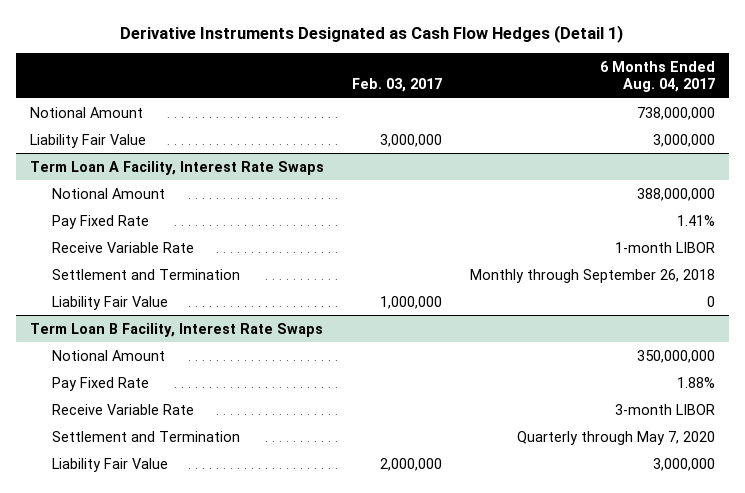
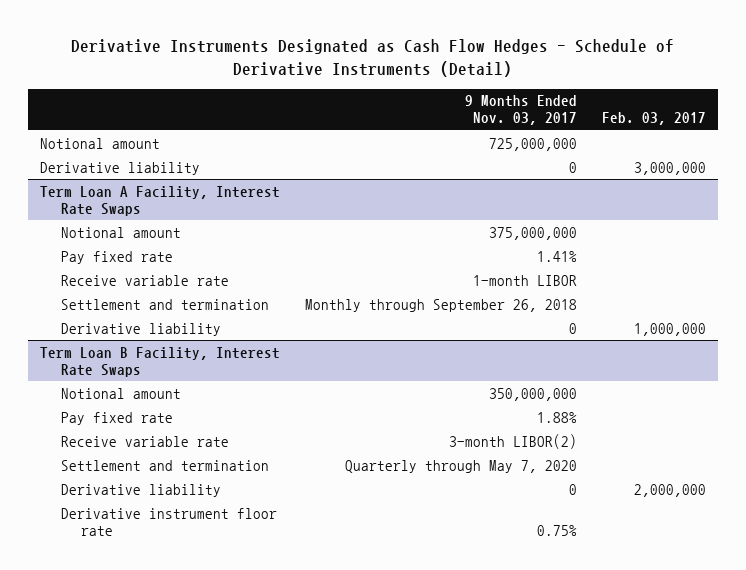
[120,24,624,43] Derivative Instruments Designated as Cash Flow Hedges (Detail 1) -> [71,38,675,77] Derivative Instruments Designated as Cash Flow Hedges - Schedule of Derivative Instruments (Detail)
[599,60,715,93] 6 Months Ended Aug. 04, 2017 -> none
none -> [465,95,578,126] 9 Months Ended Nov. 03, 2017
[30,106,144,118] Notional Amount -> [40,137,161,149] Notional amount
[30,133,147,148] Liability Fair Value -> [40,161,201,175] Derivative liability
[52,187,166,199] Notional Amount -> [60,226,181,238] Notional amount
[52,214,150,229] Pay Fixed Rate -> [60,250,173,264] Pay fixed rate
[52,241,195,253] Receive Variable Rate -> [60,274,229,286] Receive variable rate
[52,268,241,280] Settlement and Termination -> [60,298,269,310] Settlement and termination
[52,295,169,310] Liability Fair Value -> [60,322,221,336] Derivative liability
[52,349,166,361] Notional Amount -> [60,387,181,399] Notional amount
[52,376,150,391] Pay Fixed Rate -> [60,411,173,425] Pay fixed rate
[52,403,195,415] Receive Variable Rate -> [60,435,229,447] Receive variable rate
[52,430,241,442] Settlement and Termination -> [60,459,269,471] Settlement and termination
[52,457,169,472] Liability Fair Value -> [60,483,221,497] Derivative liability
none -> [60,507,277,536] Derivative instrument floor rate

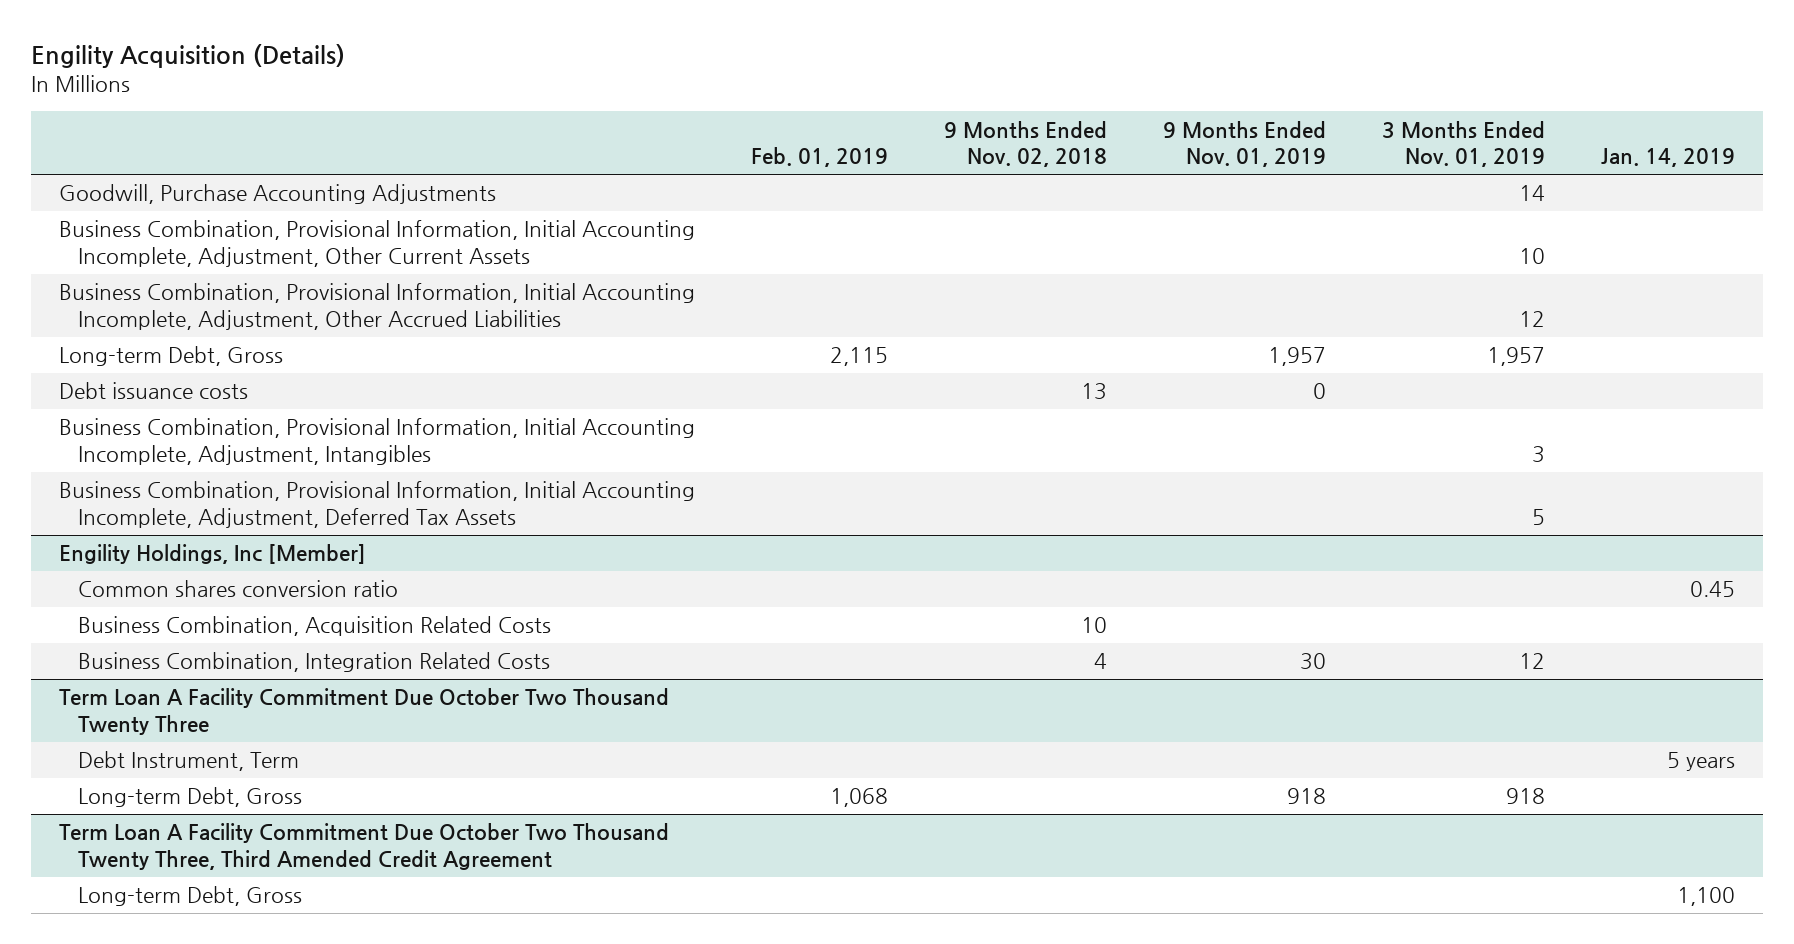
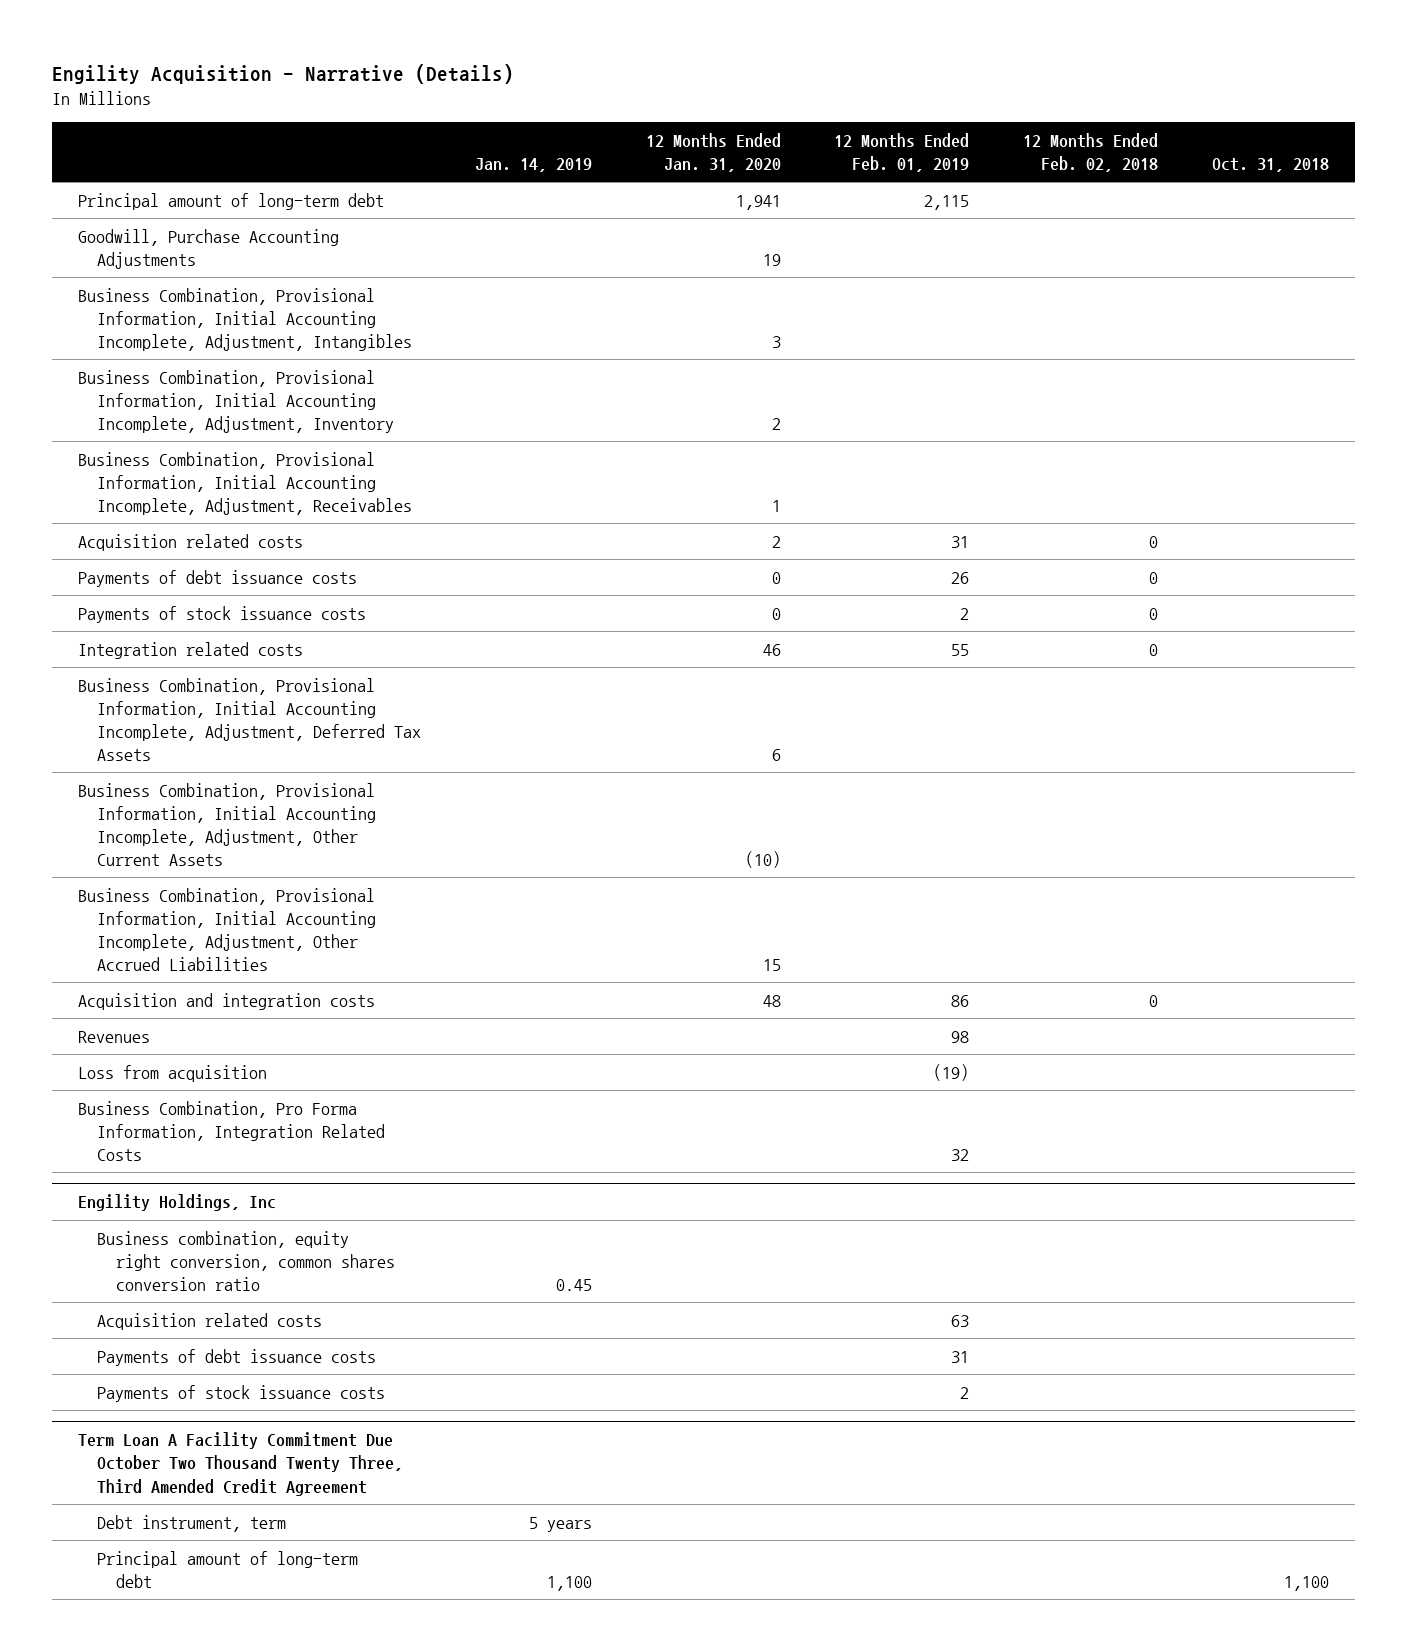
[30,43,345,68] Engility Acquisition (Details) -> [51,63,514,84] Engility Acquisition - Narrative (Details)
[751,147,889,168] Feb. 01, 2019 -> none
[944,120,1108,168] 9 Months Ended Nov. 02, 2018 -> none
[1163,120,1327,168] 9 Months Ended Nov. 01, 2019 -> none
[1382,120,1546,168] 3 Months Ended Nov. 01, 2019 -> none
none -> [645,132,781,172] 12 Months Ended Jan. 31, 2020
none -> [834,132,970,172] 12 Months Ended Feb. 01, 2019
none -> [1022,132,1158,172] 12 Months Ended Feb. 02, 2018
none -> [1211,157,1329,172] Oct. 31, 2018
none -> [78,192,385,210] Principal amount of long-term debt
[58,346,283,367] Long-term Debt, Gross -> none
[58,382,248,400] Debt issuance costs -> none
none -> [78,369,395,434] Business Combination, Provisional Information, Initial Accounting Incomplete, Adjustment, Inventory
none -> [78,451,413,516] Business Combination, Provisional Information, Initial Accounting Incomplete, Adjustment, Receivables
none -> [78,533,304,551] Acquisition related costs
none -> [78,569,358,587] Payments of debt issuance costs
none -> [78,605,367,623] Payments of stock issuance costs
none -> [78,641,304,659] Integration related costs
[77,652,550,673] Business Combination, Integration Related Costs -> none
[58,688,669,735] Term Loan A Facility Commitment Due October Two Thousand Twenty Three -> none
[77,751,299,772] Debt Instrument, Term -> none
[77,787,302,808] Long-term Debt, Gross -> none
[58,220,695,267] Business Combination, Provisional Information, Initial Accounting Incomplete, Adjustment, Other Current Assets -> [78,782,377,867] Business Combination, Provisional Information, Initial Accounting Incomplete, Adjustment, Other Current Assets
[58,283,695,330] Business Combination, Provisional Information, Initial Accounting Incomplete, Adjustment, Other Accrued Liabilities -> [78,887,377,972] Business Combination, Provisional Information, Initial Accounting Incomplete, Adjustment, Other Accrued Liabilities
none -> [78,992,376,1010] Acquisition and integration costs
none -> [78,1030,151,1043] Revenues
none -> [78,1064,268,1082] Loss from acquisition
none -> [78,1100,386,1162] Business Combination, Pro Forma Information, Integration Related Costs
[58,544,366,565] Engility Holdings, Inc [Member] -> [78,1194,277,1212] Engility Holdings, Inc
[77,580,398,598] Common shares conversion ratio -> [97,1230,396,1292] Business combination, equity right conversion, common shares conversion ratio
[77,616,551,637] Business Combination, Acquisition Related Costs -> [97,1312,323,1330] Acquisition related costs
none -> [97,1348,377,1366] Payments of debt issuance costs
none -> [97,1384,386,1402] Payments of stock issuance costs
none -> [97,1514,287,1532] Debt instrument, term
[77,886,302,907] Long-term Debt, Gross -> [97,1550,359,1588] Principal amount of long-term debt

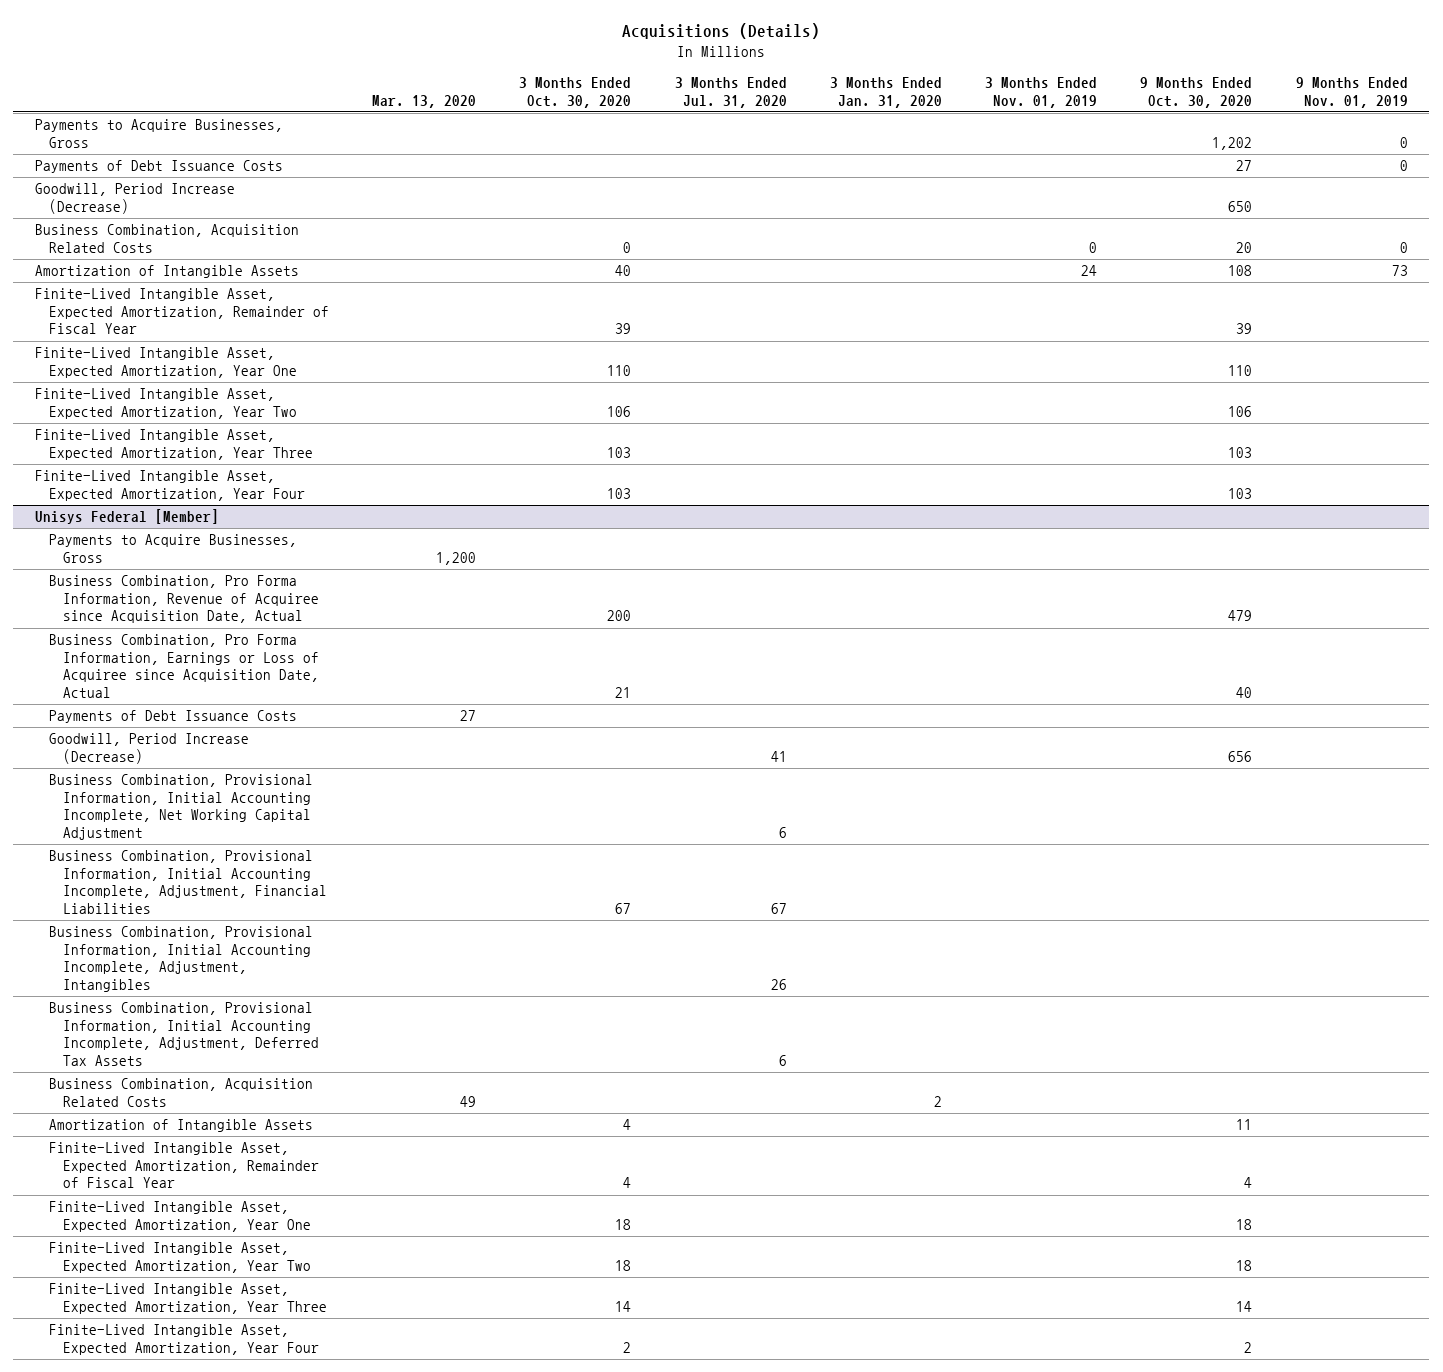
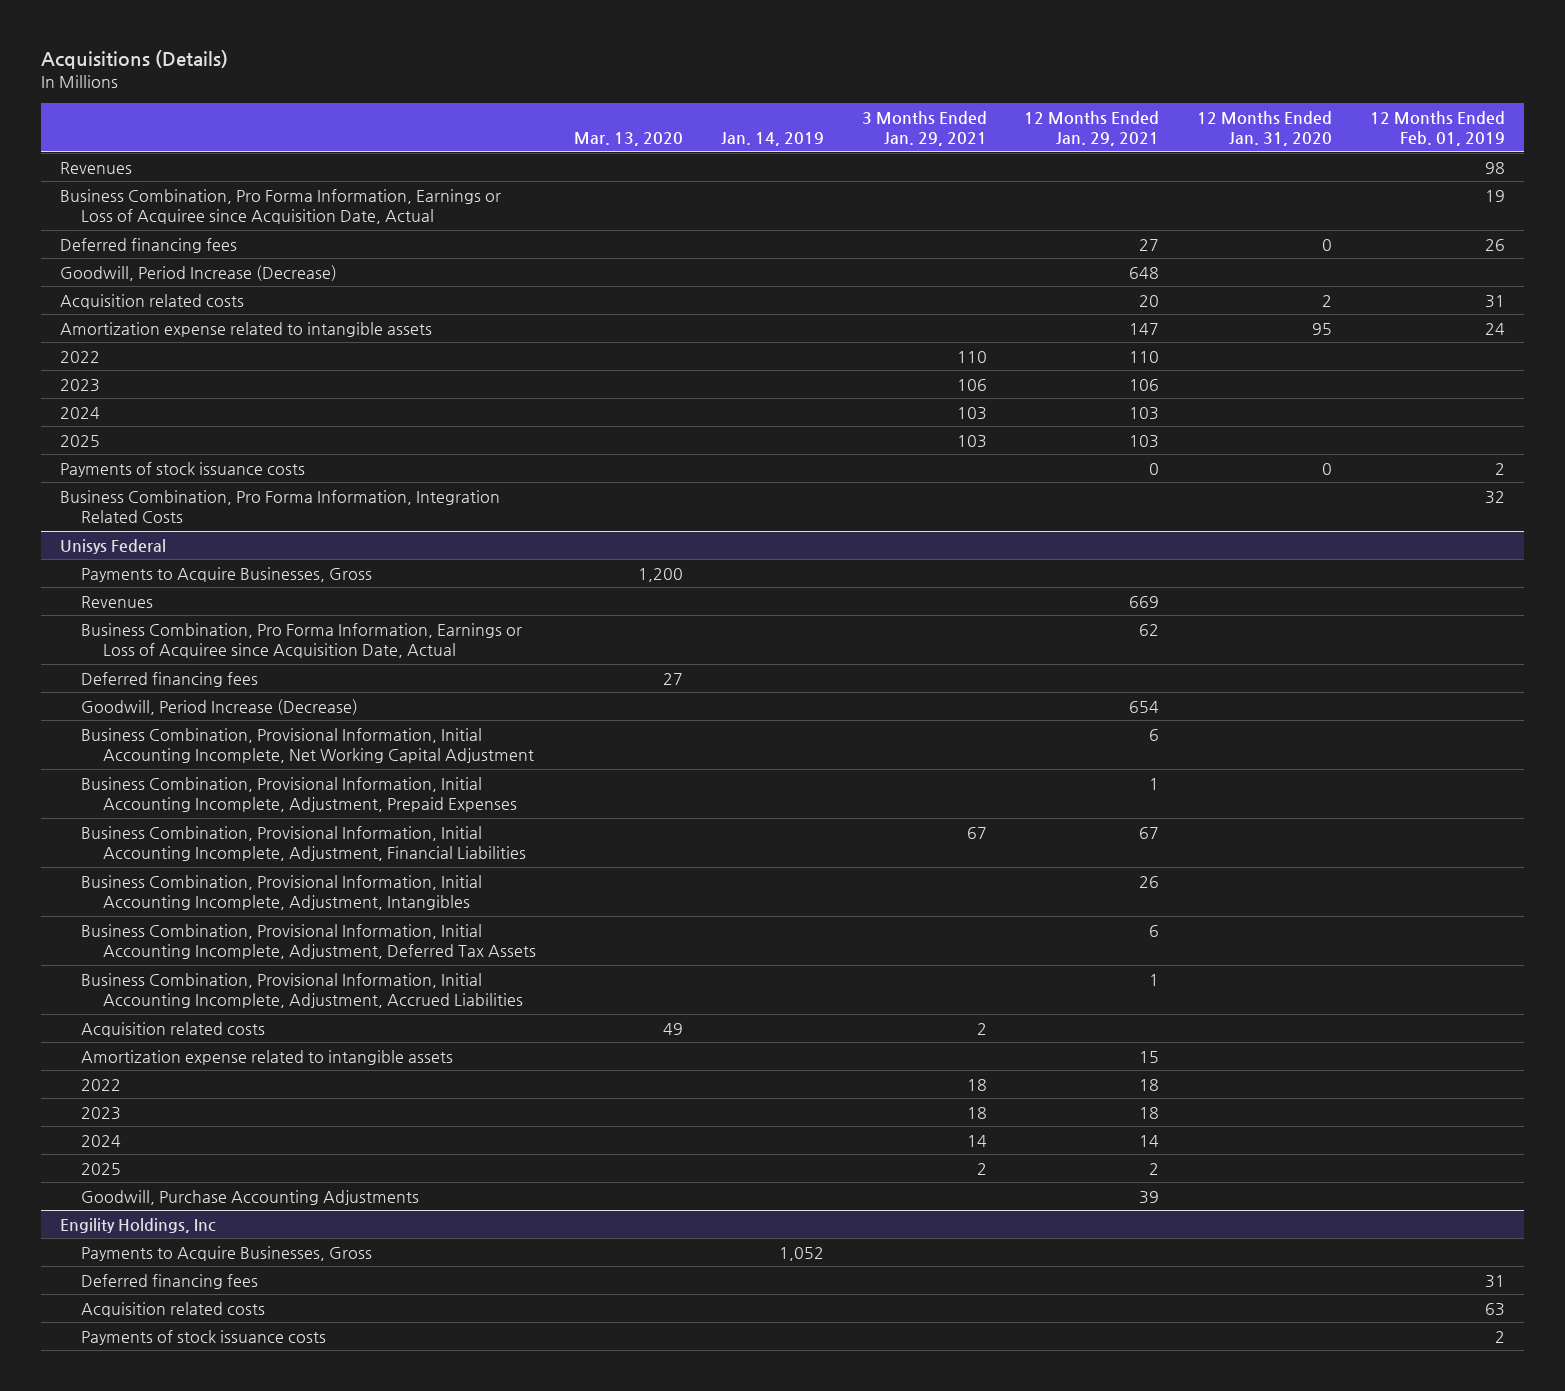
[519,77,632,108] 3 Months Ended Oct. 30, 2020 -> none
[674,77,787,108] 3 Months Ended Jul. 31, 2020 -> none
[829,77,942,108] 3 Months Ended Jan. 31, 2020 -> none
[985,77,1098,108] 3 Months Ended Nov. 01, 2019 -> none
[1140,77,1253,108] 9 Months Ended Oct. 30, 2020 -> none
[1295,77,1408,108] 9 Months Ended Nov. 01, 2019 -> none
none -> [720,131,824,146] Jan. 14, 2019
none -> [861,110,987,146] 3 Months Ended Jan. 29, 2021
none -> [1024,110,1160,146] 12 Months Ended Jan. 29, 2021
none -> [1197,110,1333,146] 12 Months Ended Jan. 31, 2020
none -> [1370,110,1506,146] 12 Months Ended Feb. 01, 2019
[34,119,283,148] Payments to Acquire Businesses, Gross -> none
none -> [59,161,132,174] Revenues
none -> [59,188,501,224] Business Combination, Pro Forma Information, Earnings or Loss of Acquiree since Acquisition Date, Actual
[34,160,283,174] Payments of Debt Issuance Costs -> [59,237,237,253] Deferred financing fees
[34,288,329,335] Finite-Lived Intangible Asset, Expected Amortization, Remainder of Fiscal Year -> none
[34,224,299,253] Business Combination, Acquisition Related Costs -> [59,293,244,309] Acquisition related costs
[34,265,299,279] Amortization of Intangible Assets -> [59,321,432,337] Amortization expense related to intangible assets
[34,347,297,378] Finite-Lived Intangible Asset, Expected Amortization, Year One -> [59,350,100,363] 2022
[34,388,297,419] Finite-Lived Intangible Asset, Expected Amortization, Year Two -> [59,378,100,392] 2023
[34,429,313,460] Finite-Lived Intangible Asset, Expected Amortization, Year Three -> [59,406,100,419] 2024
[34,470,305,501] Finite-Lived Intangible Asset, Expected Amortization, Year Four -> [59,434,100,447] 2025
none -> [59,461,305,477] Payments of stock issuance costs
none -> [59,489,500,523] Business Combination, Pro Forma Information, Integration Related Costs
[34,509,219,525] Unisys Federal [Member] -> [59,538,166,554] Unisys Federal
[48,575,319,624] Business Combination, Pro Forma Information, Revenue of Acquiree since Acquisition Date, Actual -> [81,595,154,608] Revenues
[48,710,297,724] Payments of Debt Issuance Costs -> [81,671,259,687] Deferred financing fees
none -> [81,776,518,812] Business Combination, Provisional Information, Initial Accounting Incomplete, Adjustment, Prepaid Expenses
[48,1142,319,1189] Finite-Lived Intangible Asset, Expected Amortization, Remainder of Fiscal Year -> none
none -> [81,972,524,1008] Business Combination, Provisional Information, Initial Accounting Incomplete, Adjustment, Accrued Liabilities
[48,1078,313,1107] Business Combination, Acquisition Related Costs -> [81,1021,266,1037] Acquisition related costs
[48,1119,313,1133] Amortization of Intangible Assets -> [81,1049,454,1065] Amortization expense related to intangible assets
[48,1201,311,1232] Finite-Lived Intangible Asset, Expected Amortization, Year One -> [81,1078,122,1091] 2022
[48,1242,311,1273] Finite-Lived Intangible Asset, Expected Amortization, Year Two -> [81,1106,122,1120] 2023
[48,1283,327,1314] Finite-Lived Intangible Asset, Expected Amortization, Year Three -> [81,1134,122,1147] 2024
[48,1324,319,1355] Finite-Lived Intangible Asset, Expected Amortization, Year Four -> [81,1162,122,1175] 2025
none -> [81,1189,420,1205] Goodwill, Purchase Accounting Adjustments
none -> [59,1217,216,1233] Engility Holdings, Inc
none -> [81,1245,373,1261] Payments to Acquire Businesses, Gross
none -> [81,1273,259,1289] Deferred financing fees
none -> [81,1301,266,1317] Acquisition related costs
none -> [81,1329,327,1345] Payments of stock issuance costs

